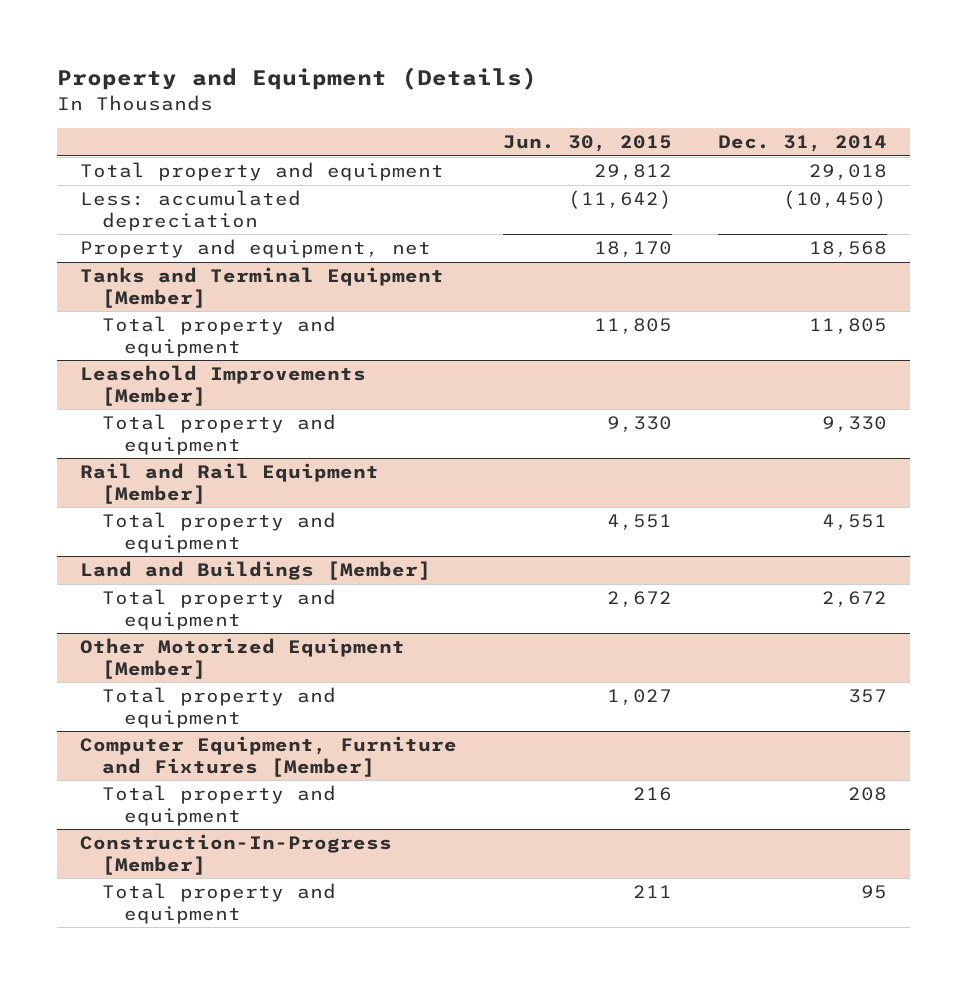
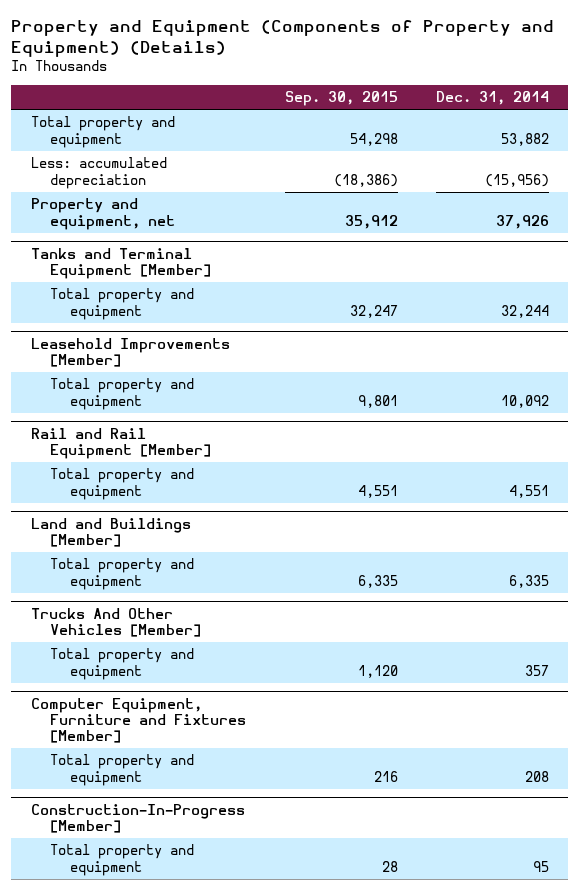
[57,67,538,91] Property and Equipment (Details) -> [11,20,555,58] Property and Equipment (Components of Property and Equipment) (Details)
[503,135,673,153] Jun. 30, 2015 -> none
none -> [284,91,398,107] Sep. 30, 2015
[809,164,888,181] 29,018 -> [501,132,550,146] 53,882
[783,190,888,210] (10,450) -> [485,173,550,187] (15,956)
[809,241,888,258] 18,568 -> [496,214,550,229] 37,926
[809,318,888,335] 11,805 -> [501,304,550,318] 32,244
[822,416,888,433] 9,330 -> [501,394,550,408] 10,092
[822,591,888,608] 2,672 -> [509,574,550,588] 6,335
[80,638,406,679] Other Motorized Equipment [Member] -> [30,607,202,637] Trucks And Other Vehicles [Member]

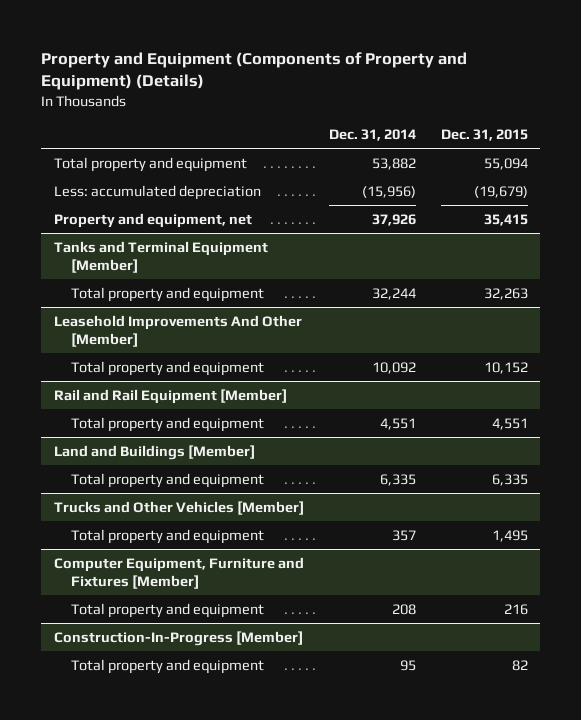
[284,91,398,107] Sep. 30, 2015 -> none
none -> [440,129,528,142] Dec. 31, 2015
[30,337,230,367] Leasehold Improvements [Member] -> [53,314,302,348] Leasehold Improvements And Other [Member]
[30,607,202,637] Trucks And Other Vehicles [Member] -> [53,500,304,515] Trucks and Other Vehicles [Member]

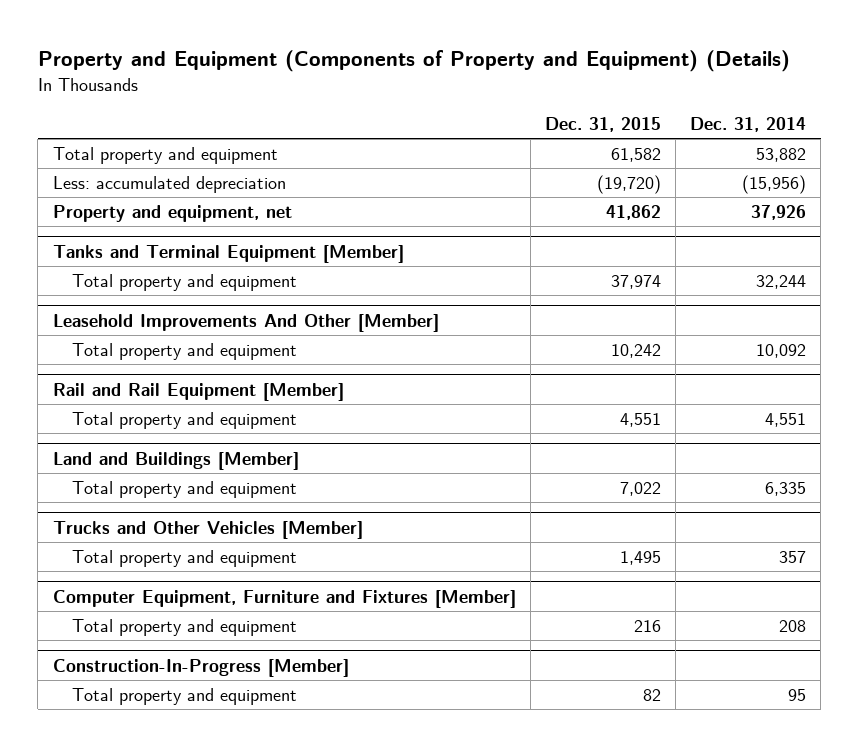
[483,157,528,170] 55,094 -> [610,147,661,162] 61,582
[473,185,528,198] (19,679) -> [596,174,661,194] (19,720)
[483,213,528,226] 35,415 -> [605,204,661,220] 41,862
[483,287,528,300] 32,263 -> [610,274,661,289] 37,974
[483,361,528,374] 10,152 -> [610,343,661,358] 10,242
[491,473,528,486] 6,335 -> [619,481,661,496] 7,022

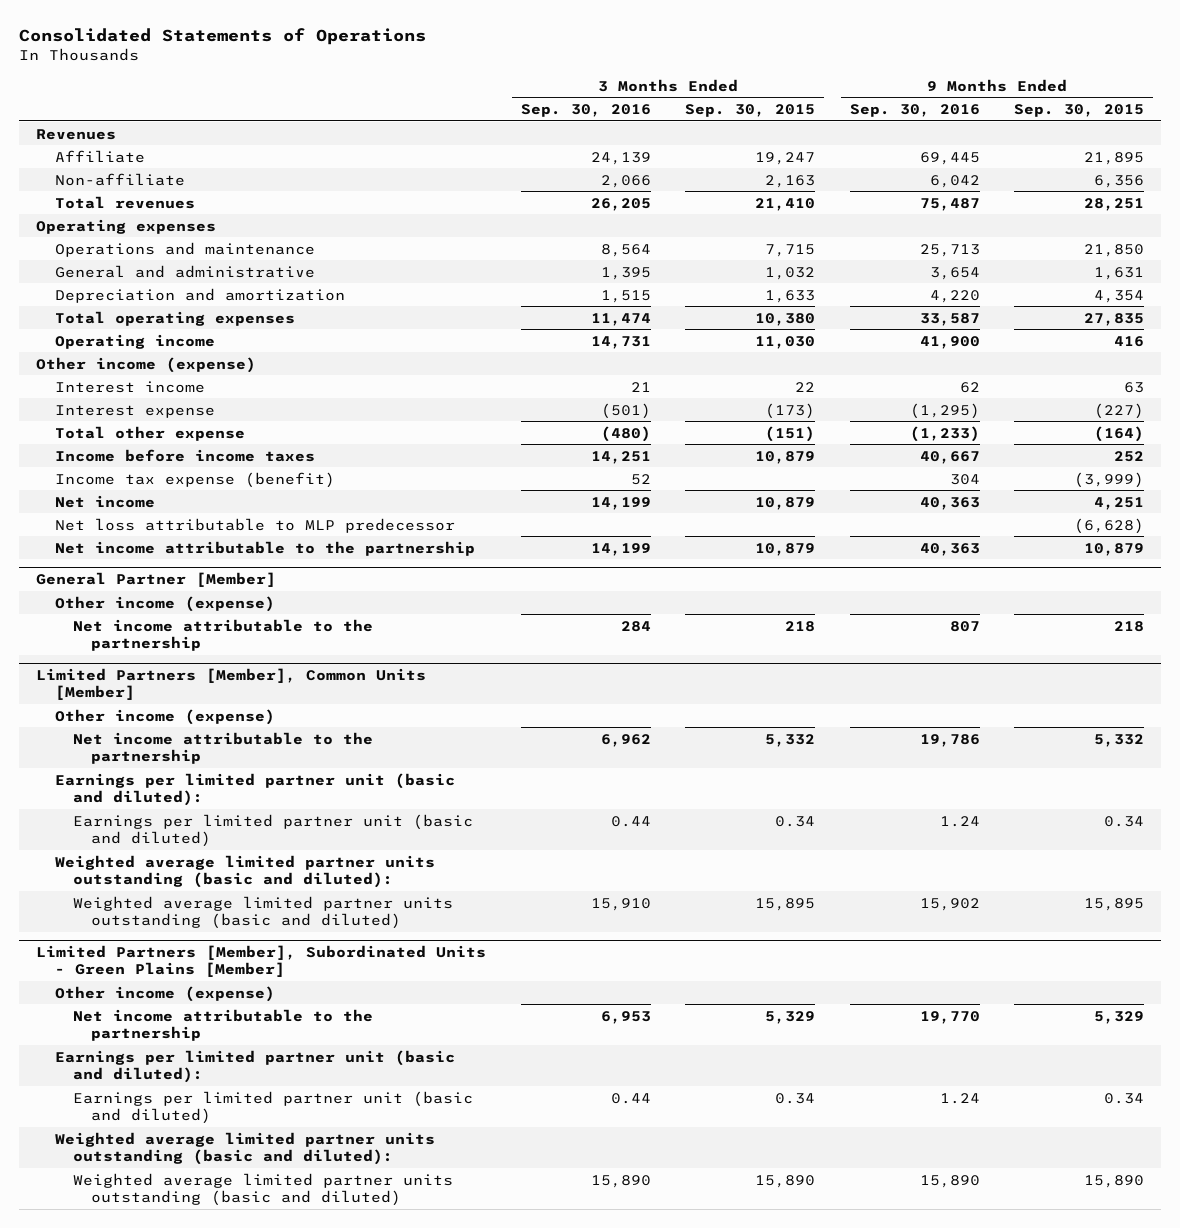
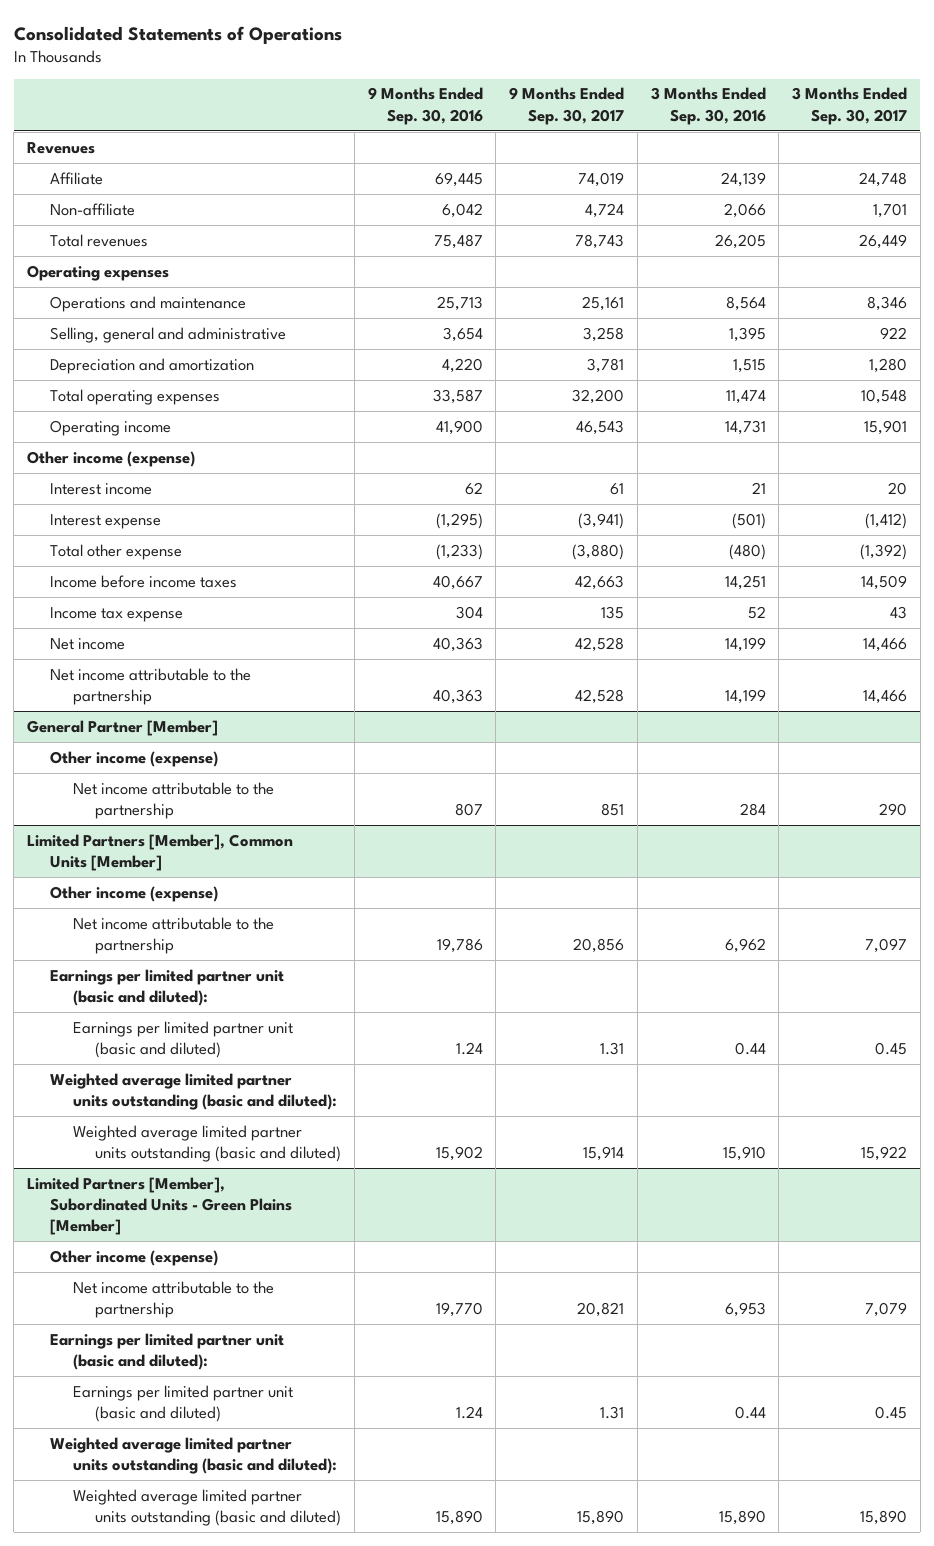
[685,104,816,118] Sep. 30, 2015 -> none
[1014,104,1145,118] Sep. 30, 2015 -> none
none -> [509,87,625,125] 9 Months Ended Sep. 30, 2017
none -> [791,87,907,125] 3 Months Ended Sep. 30, 2017
[54,264,315,278] General and administrative -> [49,326,286,343] Selling, general and administrative
[54,471,335,488] Income tax expense (benefit) -> [49,606,183,622] Income tax expense
[54,517,455,533] Net loss attributable to MLP predecessor -> none

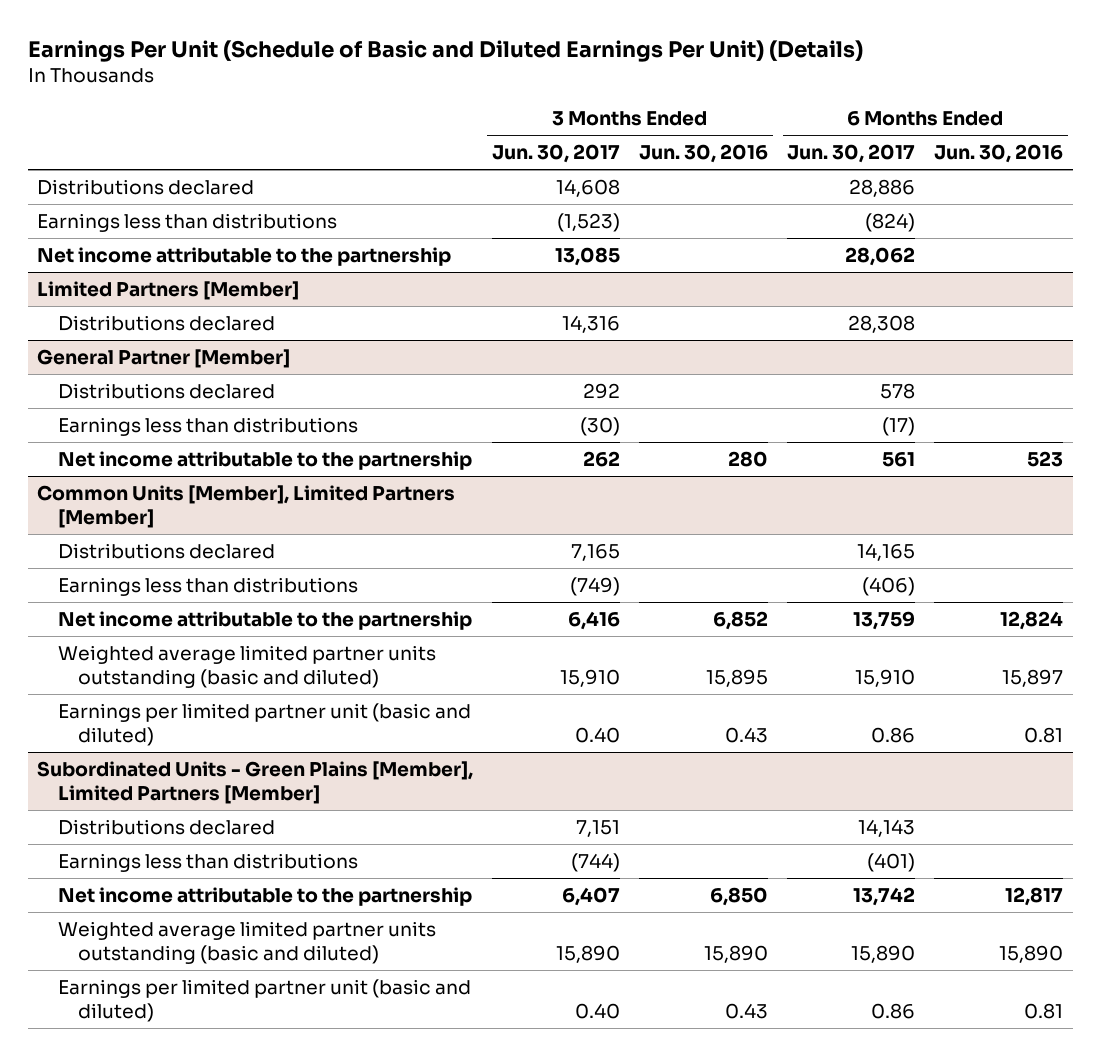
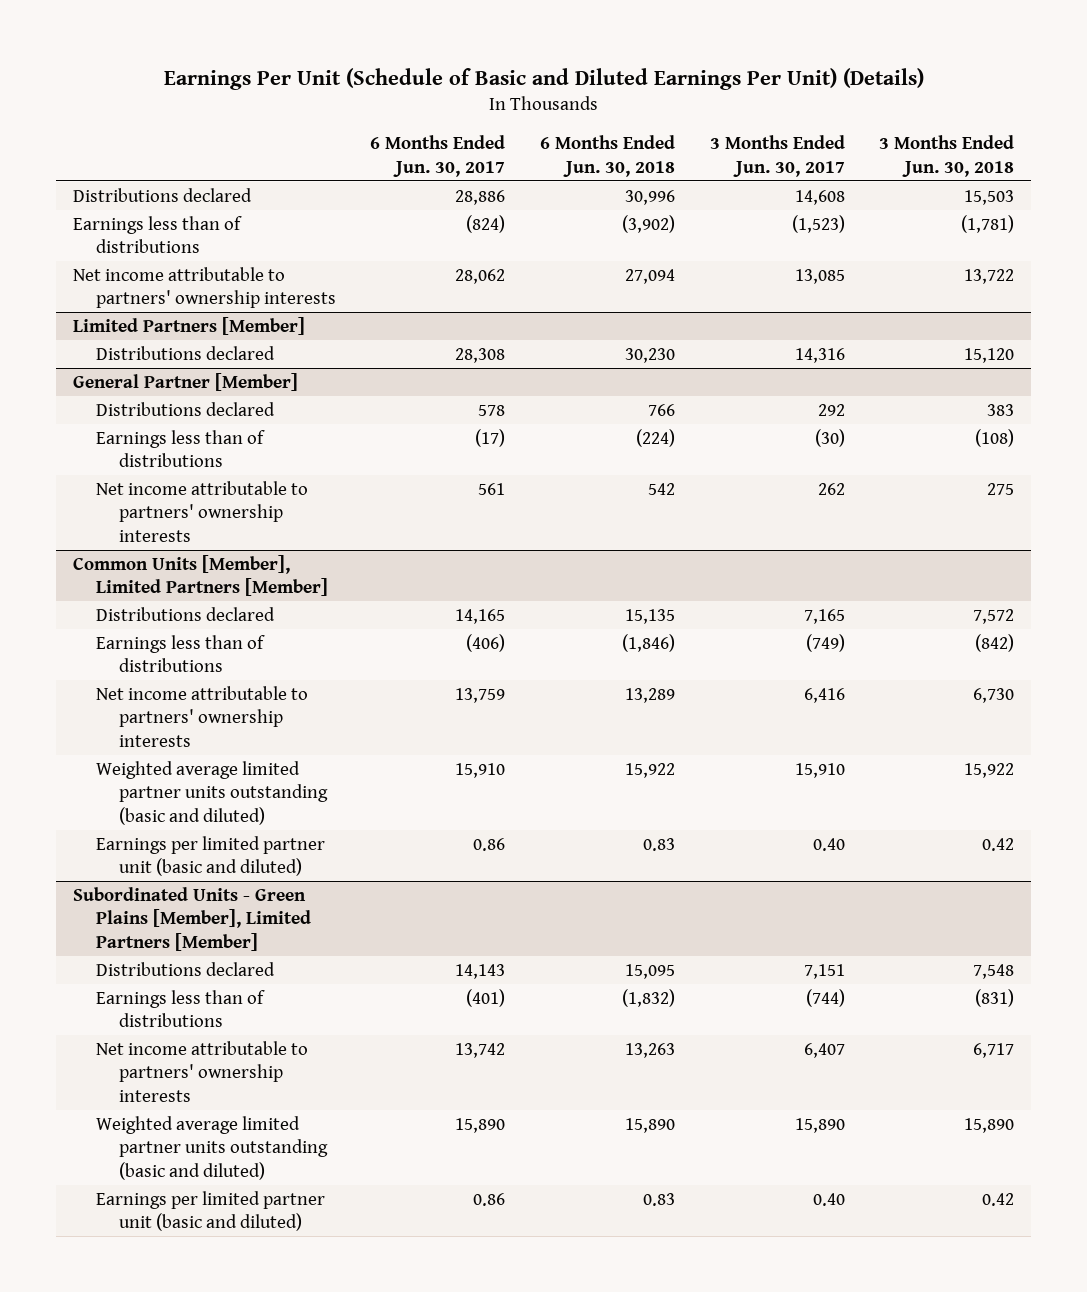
[639,144,769,164] Jun. 30, 2016 -> none
[934,144,1064,164] Jun. 30, 2016 -> none
none -> [539,135,675,177] 6 Months Ended Jun. 30, 2018
none -> [879,135,1015,177] 3 Months Ended Jun. 30, 2018
[37,212,338,232] Earnings less than distributions -> [72,215,242,254] Earnings less than of distributions
[37,246,452,266] Net income attributable to the partnership -> [72,266,336,309] Net income attributable to partners' ownership interests
[57,416,358,436] Earnings less than distributions -> [95,429,265,468] Earnings less than of distributions
[57,450,472,470] Net income attributable to the partnership -> [95,480,308,542] Net income attributable to partners' ownership interests
[57,576,358,596] Earnings less than distributions -> [95,634,265,673] Earnings less than of distributions
[57,610,472,630] Net income attributable to the partnership -> [95,685,308,747] Net income attributable to partners' ownership interests
[57,852,358,872] Earnings less than distributions -> [95,989,265,1028] Earnings less than of distributions
[57,886,472,906] Net income attributable to the partnership -> [95,1040,308,1102] Net income attributable to partners' ownership interests

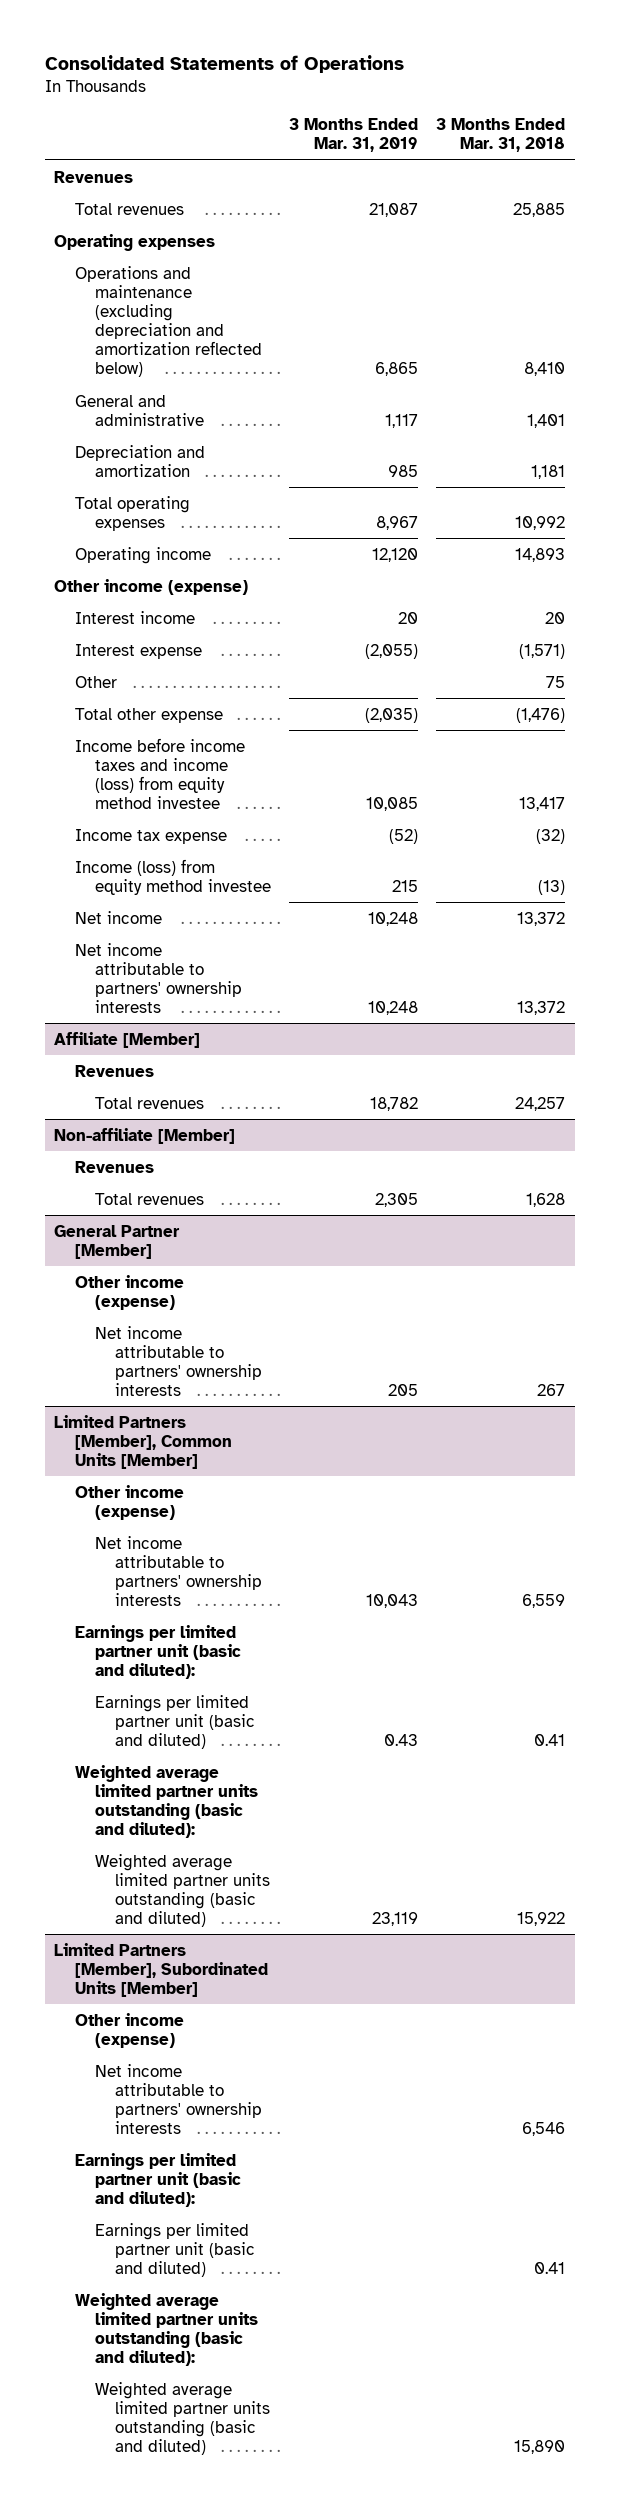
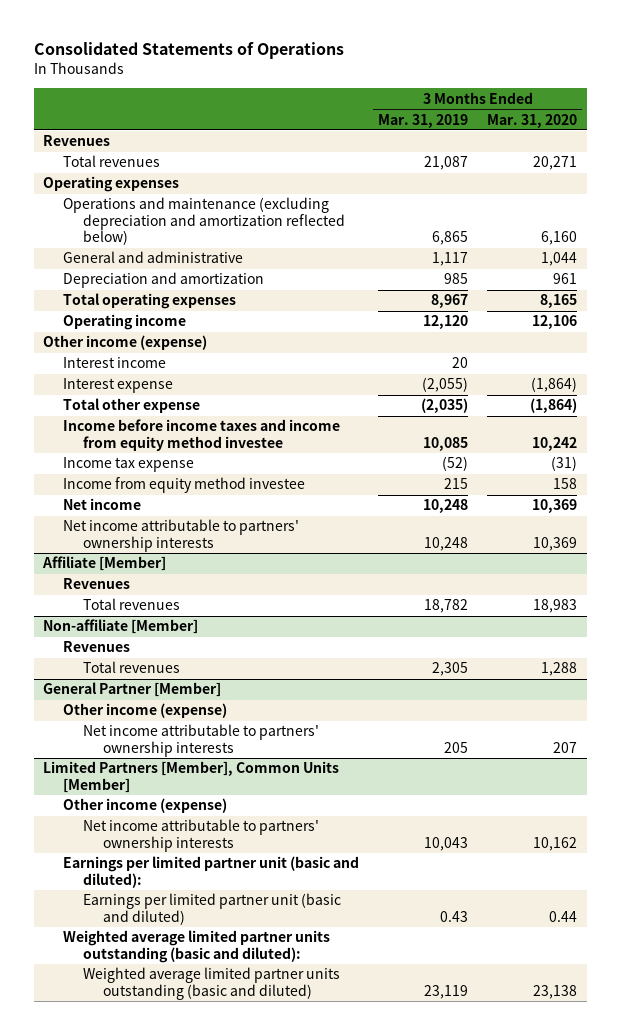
[436,118,566,153] 3 Months Ended Mar. 31, 2018 -> none
none -> [487,113,578,128] Mar. 31, 2020
[74,675,117,688] Other -> none
[74,737,245,809] Income before income taxes and income (loss) from equity method investee -> [63,419,341,451] Income before income taxes and income from equity method investee
[74,858,271,895] Income (loss) from equity method investee -> [63,477,306,494] Income from equity method investee
[54,1942,268,1997] Limited Partners [Member], Subordinated Units [Member] -> none
[74,2012,184,2048] Other income (expense) -> none
[94,2063,263,2134] Net income attributable to partners' ownership interests -> none
[74,2152,241,2207] Earnings per limited partner unit (basic and diluted): -> none
[94,2222,256,2277] Earnings per limited partner unit (basic and diluted) -> none
[74,2292,258,2366] Weighted average limited partner units outstanding (basic and diluted): -> none
[94,2381,271,2455] Weighted average limited partner units outstanding (basic and diluted) -> none

